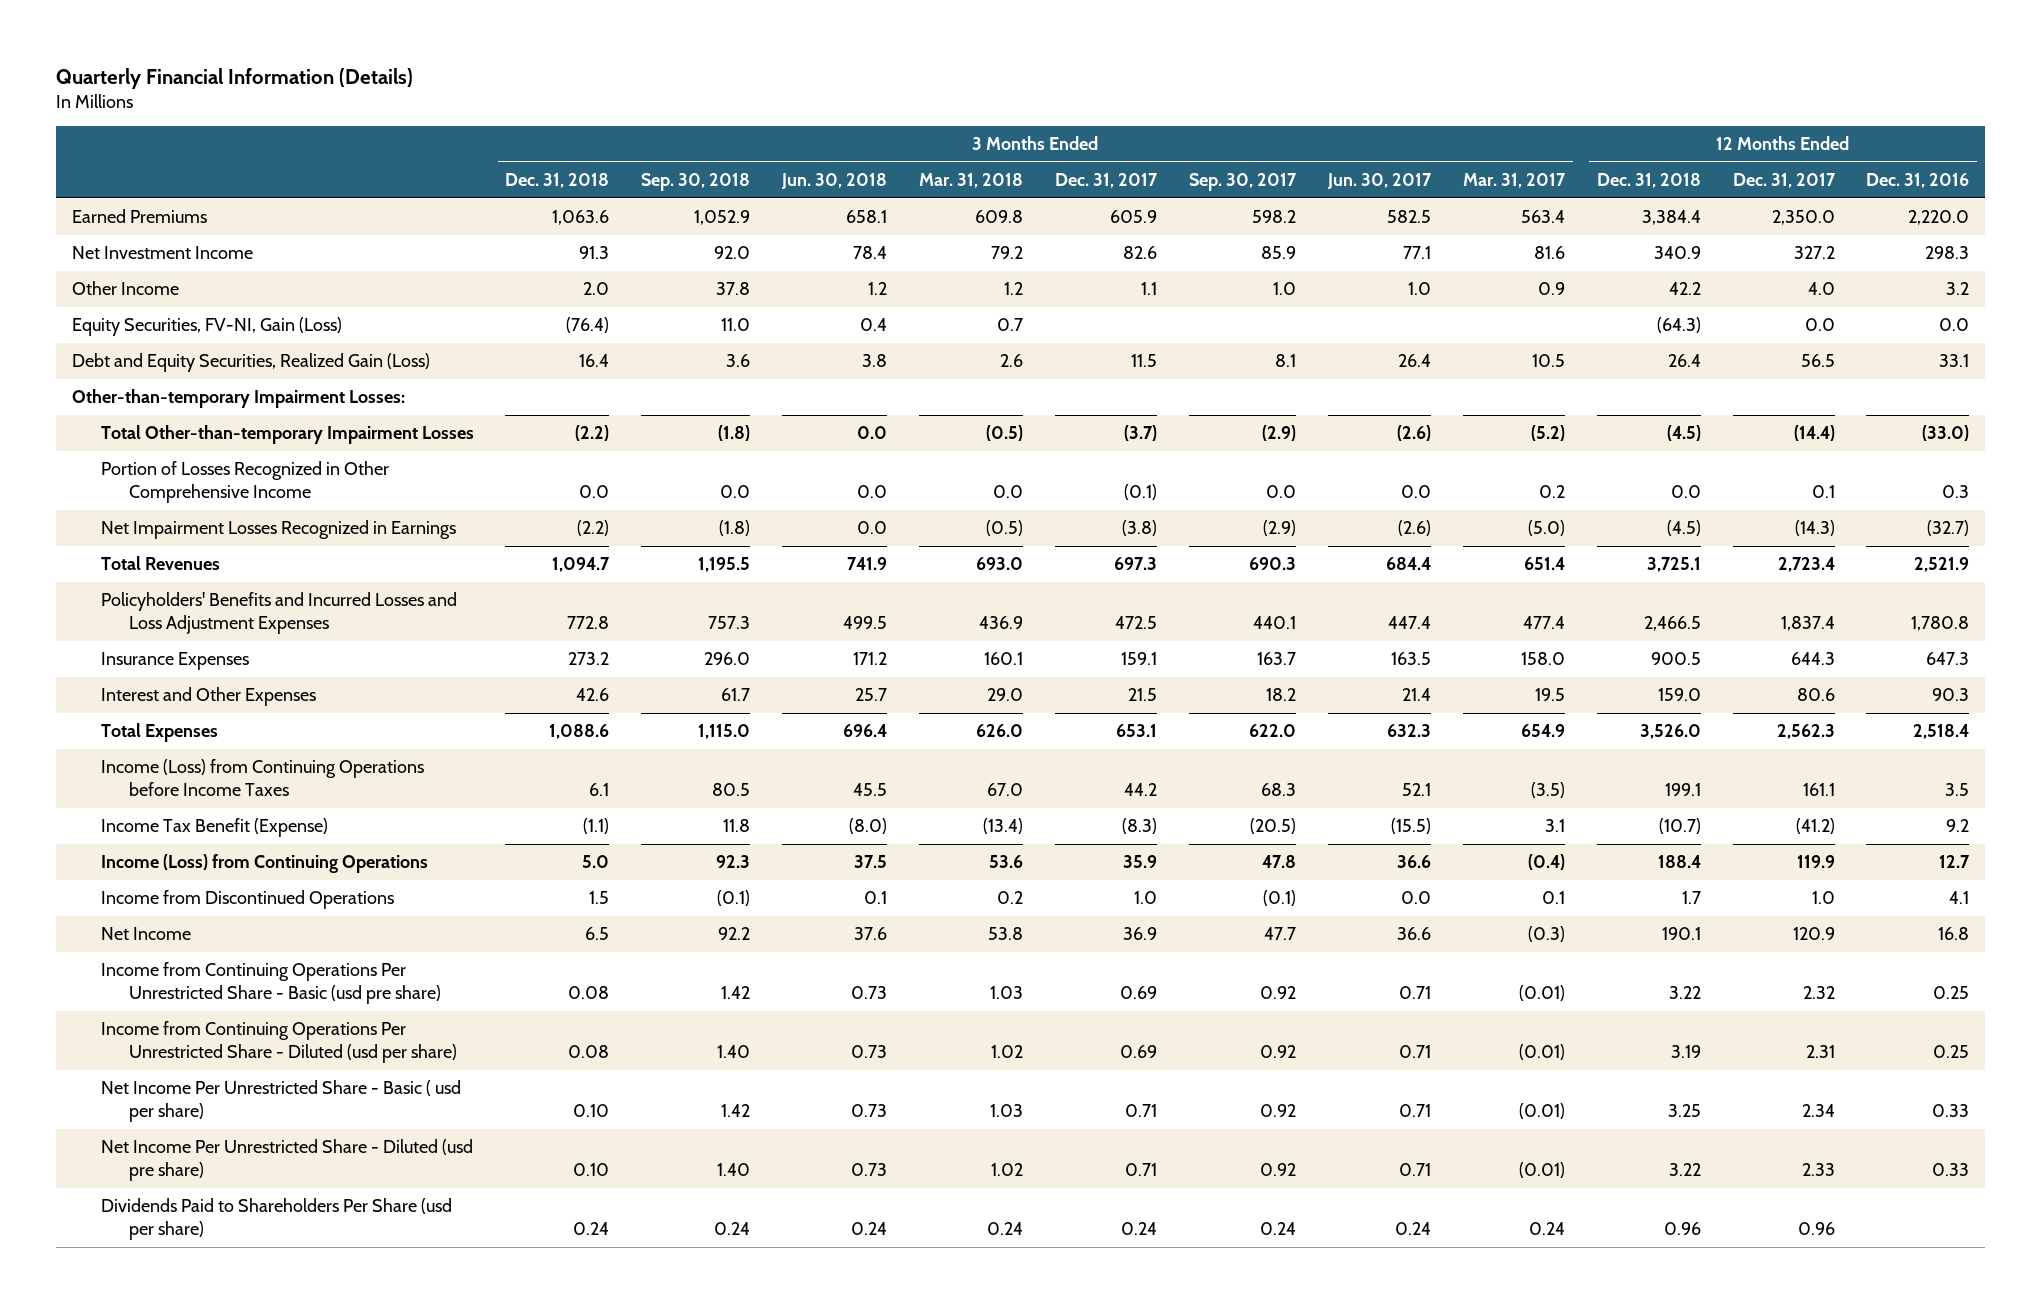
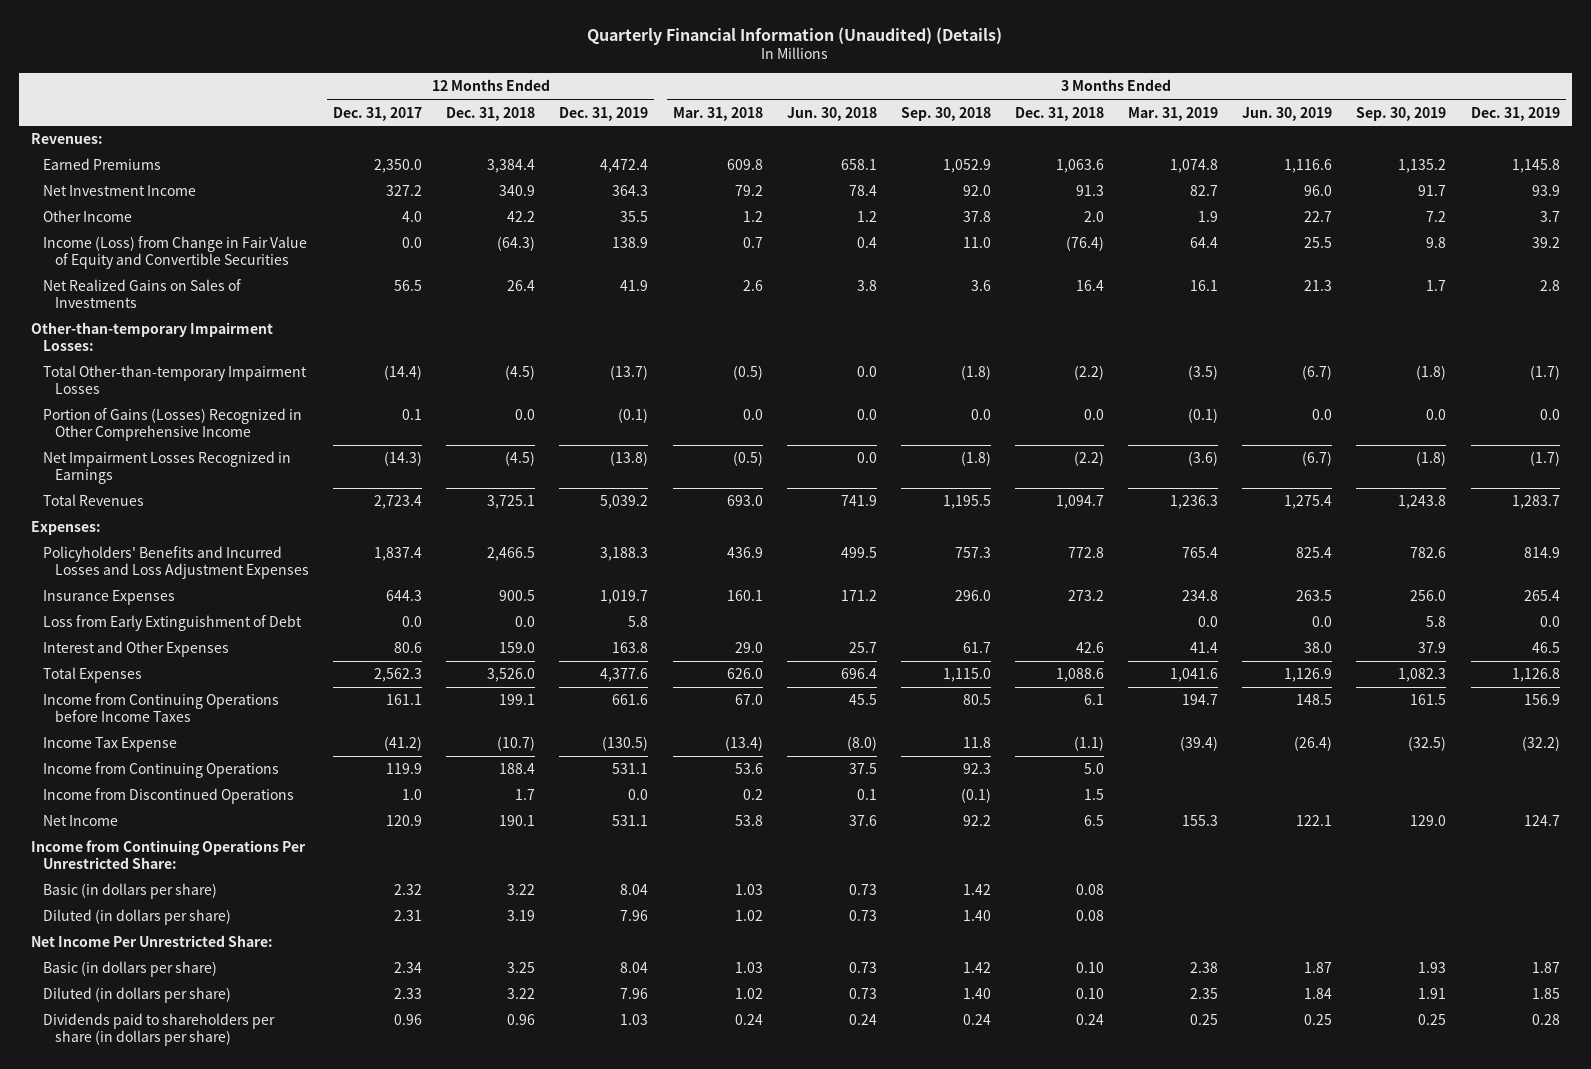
[56,67,414,89] Quarterly Financial Information (Details) -> [587,26,1003,45] Quarterly Financial Information (Unaudited) (Details)
[1055,173,1159,189] Dec. 31, 2017 -> none
[1188,173,1297,192] Sep. 30, 2017 -> none
[1326,173,1432,190] Jun. 30, 2017 -> none
[1462,173,1566,189] Mar. 31, 2017 -> none
[1866,173,1970,189] Dec. 31, 2016 -> none
none -> [559,106,649,121] Dec. 31, 2019
none -> [1128,106,1219,121] Mar. 31, 2019
none -> [1242,106,1333,121] Jun. 30, 2019
none -> [1356,106,1447,121] Sep. 30, 2019
none -> [1470,106,1560,121] Dec. 31, 2019
none -> [31,133,104,145] Revenues:
[72,317,343,337] Equity Securities, FV-NI, Gain (Loss) -> [43,236,308,270] Income (Loss) from Change in Fair Value of Equity and Convertible Securities
[72,353,431,373] Debt and Equity Securities, Realized Gain (Loss) -> [43,279,242,309] Net Realized Gains on Sales of Investments
[100,461,389,504] Portion of Losses Recognized in Other Comprehensive Income -> [43,408,303,442] Portion of Gains (Losses) Recognized in Other Comprehensive Income
none -> [31,521,102,536] Expenses:
none -> [43,615,303,632] Loss from Early Extinguishment of Debt
[100,759,424,797] Income (Loss) from Continuing Operations before Income Taxes -> [43,693,280,723] Income from Continuing Operations before Income Taxes
[100,818,328,838] Income Tax Benefit (Expense) -> [43,737,178,753] Income Tax Expense
[100,854,428,874] Income (Loss) from Continuing Operations -> [43,762,280,779] Income from Continuing Operations
none -> [31,840,307,870] Income from Continuing Operations Per Unrestricted Share:
[100,962,441,1005] Income from Continuing Operations Per Unrestricted Share - Basic (usd pre share) -> [43,883,218,900] Basic (in dollars per share)
[100,1021,457,1064] Income from Continuing Operations Per Unrestricted Share - Diluted (usd per share) -> [43,909,232,926] Diluted (in dollars per share)
none -> [31,935,274,948] Net Income Per Unrestricted Share:
[100,1080,461,1123] Net Income Per Unrestricted Share - Basic ( usd per share) -> [43,961,218,978] Basic (in dollars per share)
[100,1139,473,1182] Net Income Per Unrestricted Share - Diluted (usd pre share) -> [43,987,232,1004] Diluted (in dollars per share)
[100,1198,452,1241] Dividends Paid to Shareholders Per Share (usd per share) -> [43,1013,276,1047] Dividends paid to shareholders per share (in dollars per share)

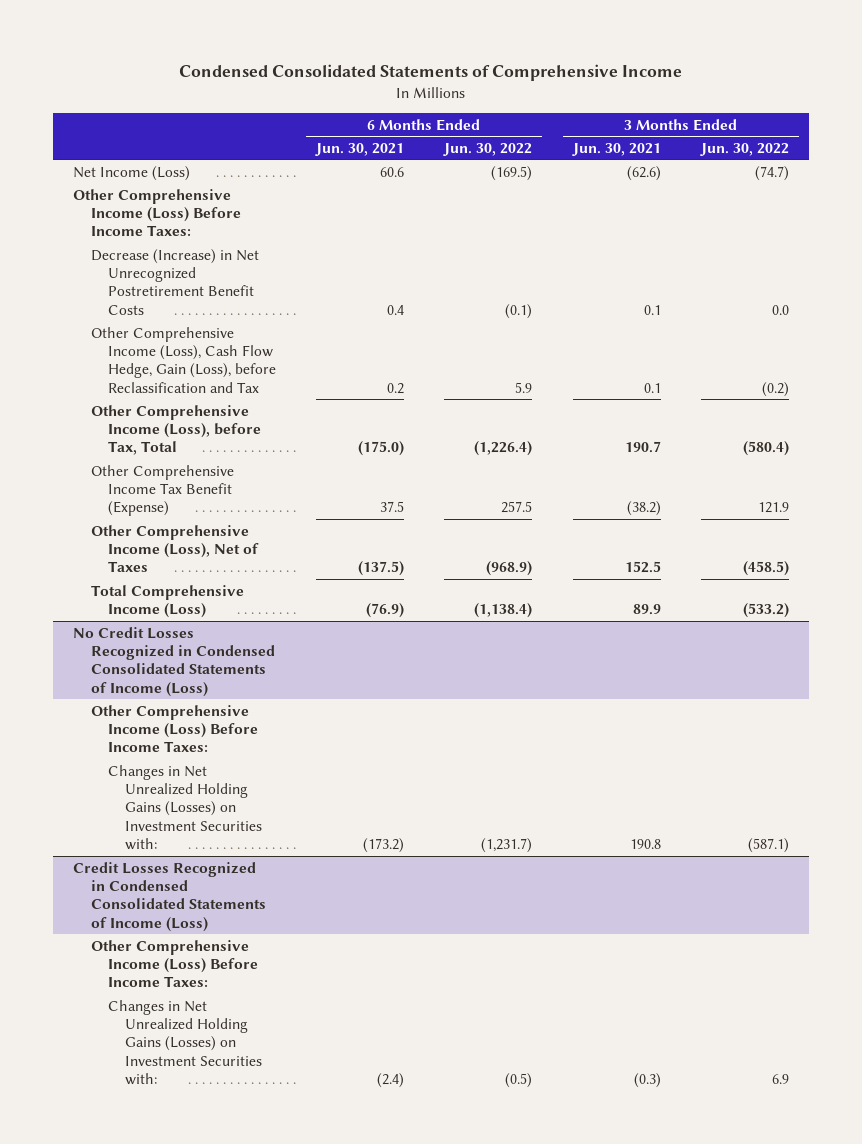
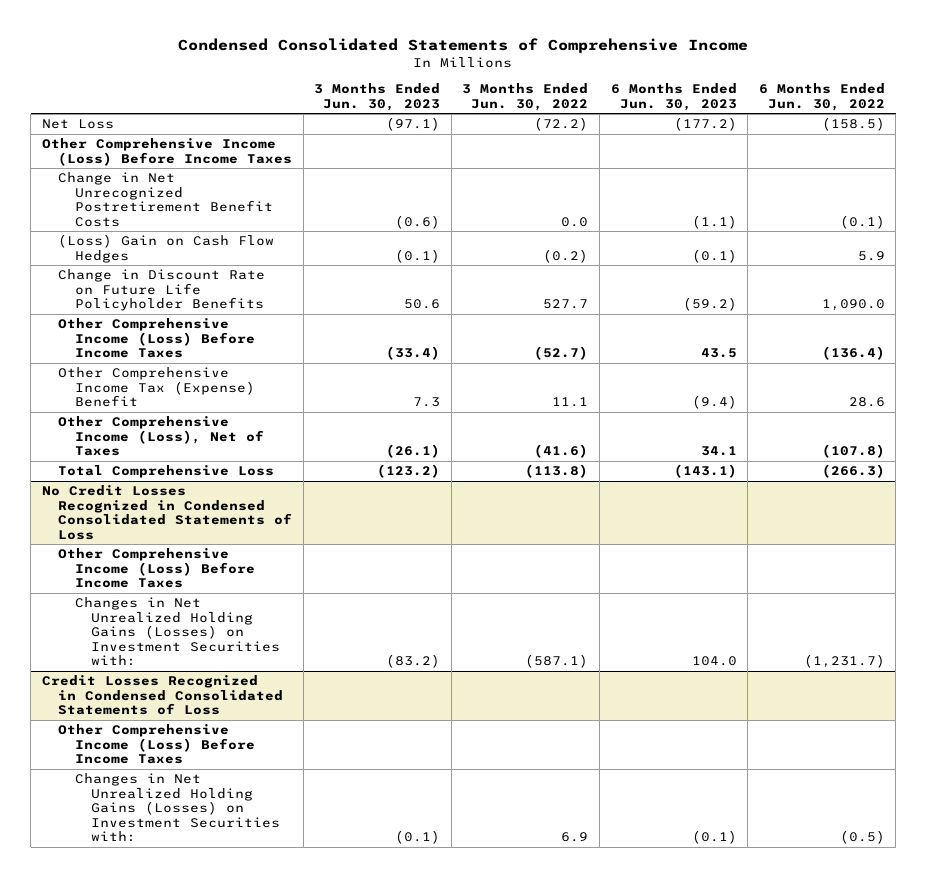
[315,142,405,156] Jun. 30, 2021 -> none
[571,142,661,156] Jun. 30, 2021 -> none
none -> [314,83,441,111] 3 Months Ended Jun. 30, 2023
none -> [610,83,737,111] 6 Months Ended Jun. 30, 2023
[73,165,191,181] Net Income (Loss) -> [41,119,114,130] Net Loss
[491,165,533,181] (169.5) -> [821,117,885,132] (158.5)
[754,165,789,181] (74.7) -> [534,117,589,132] (72.2)
[73,188,241,237] Other Comprehensive Income (Loss) Before Income Taxes: -> [41,138,293,166] Other Comprehensive Income (Loss) Before Income Taxes
[90,248,259,315] Decrease (Increase) in Net Unrecognized Postretirement Benefit Costs -> [58,172,273,227] Change in Net Unrecognized Postretirement Benefit Costs
[90,326,277,393] Other Comprehensive Income (Loss), Cash Flow Hedge, Gain (Loss), before Reclassification and Tax -> [58,234,275,263] (Loss) Gain on Cash Flow Hedges
none -> [58,269,266,312] Change in Discount Rate on Future Life Policyholder Benefits
[90,404,262,456] Other Comprehensive Income (Loss), before Tax, Total -> [58,318,255,359] Other Comprehensive Income (Loss) Before Income Taxes
[474,441,533,457] (1,226.4) -> [821,346,885,361] (136.4)
[742,441,789,457] (580.4) -> [534,346,589,361] (52.7)
[90,464,234,517] Other Comprehensive Income Tax Benefit (Expense) -> [58,367,255,408] Other Comprehensive Income Tax (Expense) Benefit
[501,501,533,514] 257.5 -> [848,397,885,408] 28.6
[757,502,789,514] 121.9 -> [552,397,589,408] 11.1
[486,561,533,577] (968.9) -> [821,444,885,459] (107.8)
[742,561,789,577] (458.5) -> [534,444,589,459] (41.6)
[90,584,244,618] Total Comprehensive Income (Loss) -> [58,465,275,479] Total Comprehensive Loss
[474,602,533,618] (1,138.4) -> [821,464,885,479] (266.3)
[742,602,789,618] (533.2) -> [525,464,589,479] (113.8)
[73,626,275,697] No Credit Losses Recognized in Condensed Consolidated Statements of Income (Loss) -> [41,485,293,540] No Credit Losses Recognized in Condensed Consolidated Statements of Loss
[90,704,259,753] Other Comprehensive Income (Loss) Before Income Taxes: -> [58,548,255,589] Other Comprehensive Income (Loss) Before Income Taxes
[73,861,266,932] Credit Losses Recognized in Condensed Consolidated Statements of Income (Loss) -> [41,675,284,716] Credit Losses Recognized in Condensed Consolidated Statements of Loss
[90,939,259,988] Other Comprehensive Income (Loss) Before Income Taxes: -> [58,724,255,765] Other Comprehensive Income (Loss) Before Income Taxes

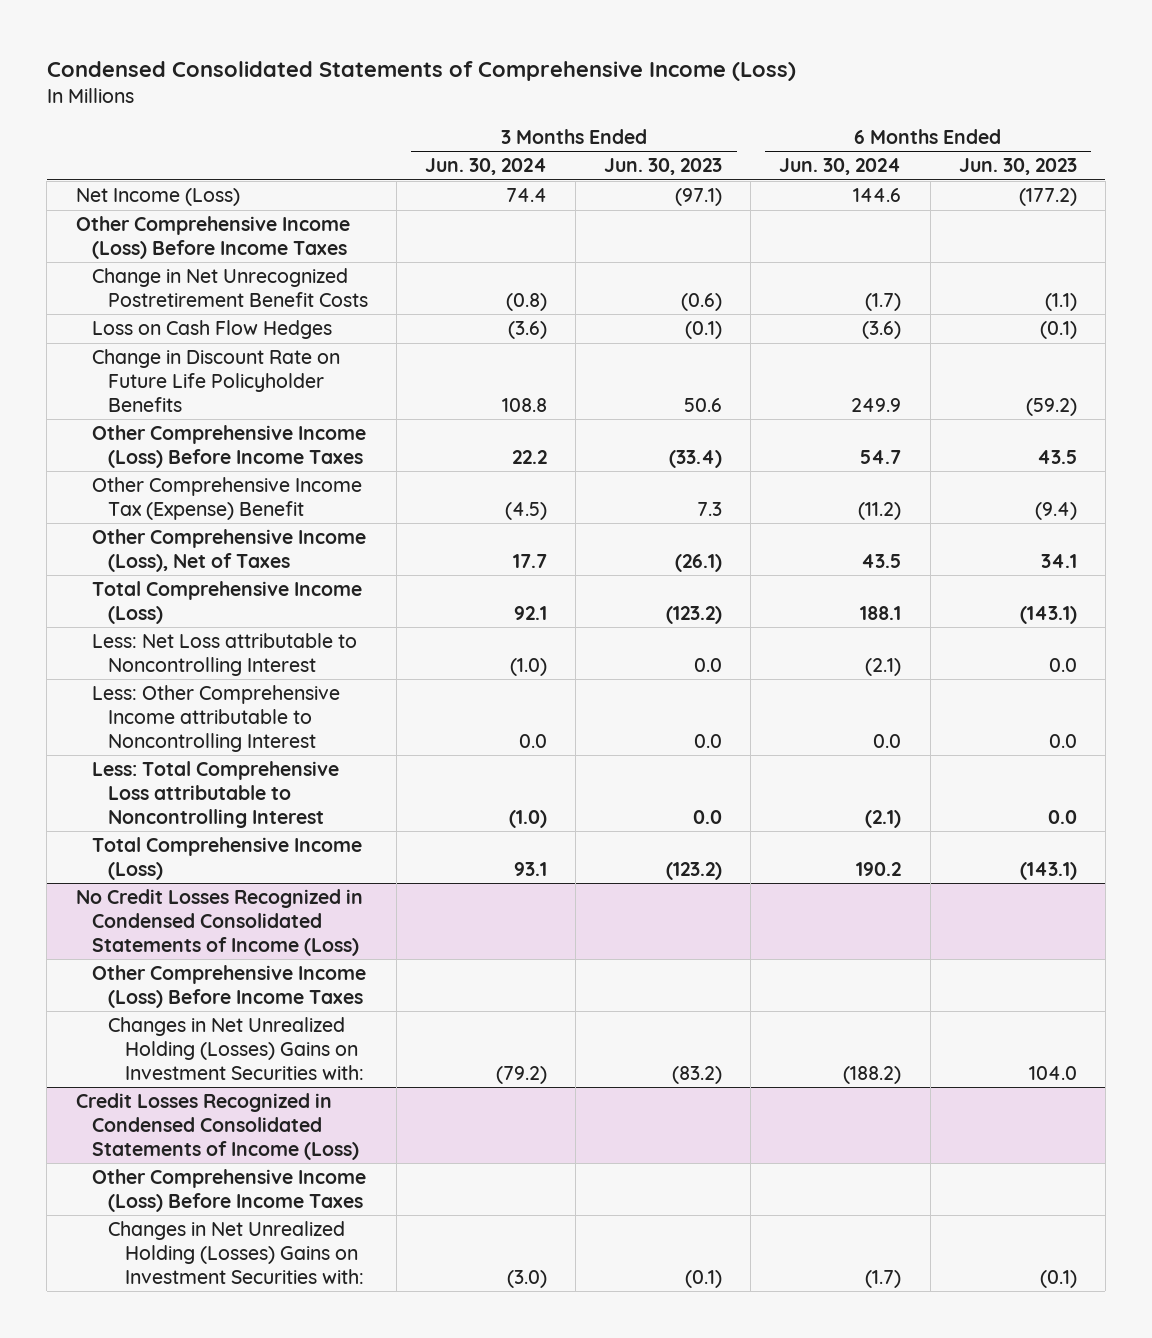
[178,38,749,54] Condensed Consolidated Statements of Comprehensive Income -> [46,61,796,82] Condensed Consolidated Statements of Comprehensive Income (Loss)
[462,83,589,111] 3 Months Ended Jun. 30, 2022 -> none
[758,83,885,111] 6 Months Ended Jun. 30, 2022 -> none
none -> [425,158,548,176] Jun. 30, 2024
none -> [779,158,902,176] Jun. 30, 2024
[41,119,114,130] Net Loss -> [75,188,240,207] Net Income (Loss)
[58,234,275,263] (Loss) Gain on Cash Flow Hedges -> [91,320,332,340] Loss on Cash Flow Hedges
none -> [91,581,362,624] Total Comprehensive Income (Loss)
none -> [91,633,357,676] Less: Net Loss attributable to Noncontrolling Interest
none -> [91,685,340,752] Less: Other Comprehensive Income attributable to Noncontrolling Interest
none -> [91,761,339,828] Less: Total Comprehensive Loss attributable to Noncontrolling Interest
[58,465,275,479] Total Comprehensive Loss -> [91,837,362,880] Total Comprehensive Income (Loss)
[41,485,293,540] No Credit Losses Recognized in Condensed Consolidated Statements of Loss -> [75,889,363,956] No Credit Losses Recognized in Condensed Consolidated Statements of Income (Loss)
[74,597,281,667] Changes in Net Unrealized Holding Gains (Losses) on Investment Securities with: -> [108,1017,364,1080] Changes in Net Unrealized Holding (Losses) Gains on Investment Securities with:
[41,675,284,716] Credit Losses Recognized in Condensed Consolidated Statements of Loss -> [75,1093,359,1160] Credit Losses Recognized in Condensed Consolidated Statements of Income (Loss)
[74,773,281,843] Changes in Net Unrealized Holding Gains (Losses) on Investment Securities with: -> [108,1221,364,1284] Changes in Net Unrealized Holding (Losses) Gains on Investment Securities with:

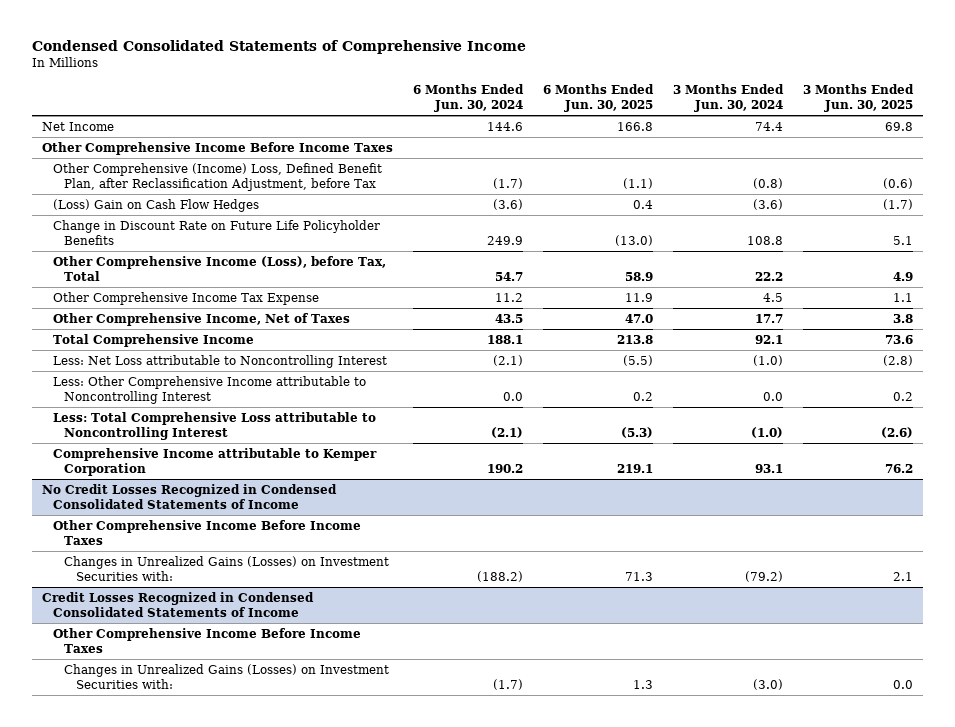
[46,61,796,82] Condensed Consolidated Statements of Comprehensive Income (Loss) -> [31,39,526,54] Condensed Consolidated Statements of Comprehensive Income
[604,158,723,176] Jun. 30, 2023 -> none
[958,158,1077,176] Jun. 30, 2023 -> none
none -> [543,84,655,113] 6 Months Ended Jun. 30, 2025
none -> [803,84,915,113] 3 Months Ended Jun. 30, 2025
[75,188,240,207] Net Income (Loss) -> [41,121,114,131] Net Income
[75,216,350,259] Other Comprehensive Income (Loss) Before Income Taxes -> [41,141,393,155] Other Comprehensive Income Before Income Taxes
[91,268,369,307] Change in Net Unrecognized Postretirement Benefit Costs -> [53,162,383,191] Other Comprehensive (Income) Loss, Defined Benefit Plan, after Reclassification Adjustment, before Tax
[91,320,332,340] Loss on Cash Flow Hedges -> [53,198,260,212] (Loss) Gain on Cash Flow Hedges
[91,425,366,468] Other Comprehensive Income (Loss) Before Income Taxes -> [53,255,387,281] Other Comprehensive Income (Loss), before Tax, Total
[91,477,362,520] Other Comprehensive Income Tax (Expense) Benefit -> [53,291,320,305] Other Comprehensive Income Tax Expense
[505,501,548,520] (4.5) -> [763,292,784,302] 4.5
[858,501,902,520] (11.2) -> [494,292,523,302] 11.2
[91,529,366,572] Other Comprehensive Income (Loss), Net of Taxes -> [53,312,351,326] Other Comprehensive Income, Net of Taxes
[91,581,362,624] Total Comprehensive Income (Loss) -> [53,333,255,347] Total Comprehensive Income
[91,837,362,880] Total Comprehensive Income (Loss) -> [53,447,378,476] Comprehensive Income attributable to Kemper Corporation
[75,889,363,956] No Credit Losses Recognized in Condensed Consolidated Statements of Income (Loss) -> [41,483,337,509] No Credit Losses Recognized in Condensed Consolidated Statements of Income
[91,965,366,1008] Other Comprehensive Income (Loss) Before Income Taxes -> [53,519,362,545] Other Comprehensive Income Before Income Taxes
[108,1017,364,1080] Changes in Net Unrealized Holding (Losses) Gains on Investment Securities with: -> [64,555,390,581] Changes in Unrealized Gains (Losses) on Investment Securities with:
[75,1093,359,1160] Credit Losses Recognized in Condensed Consolidated Statements of Income (Loss) -> [41,591,314,617] Credit Losses Recognized in Condensed Consolidated Statements of Income
[91,1169,366,1212] Other Comprehensive Income (Loss) Before Income Taxes -> [53,627,362,653] Other Comprehensive Income Before Income Taxes
[108,1221,364,1284] Changes in Net Unrealized Holding (Losses) Gains on Investment Securities with: -> [64,663,390,689] Changes in Unrealized Gains (Losses) on Investment Securities with:

